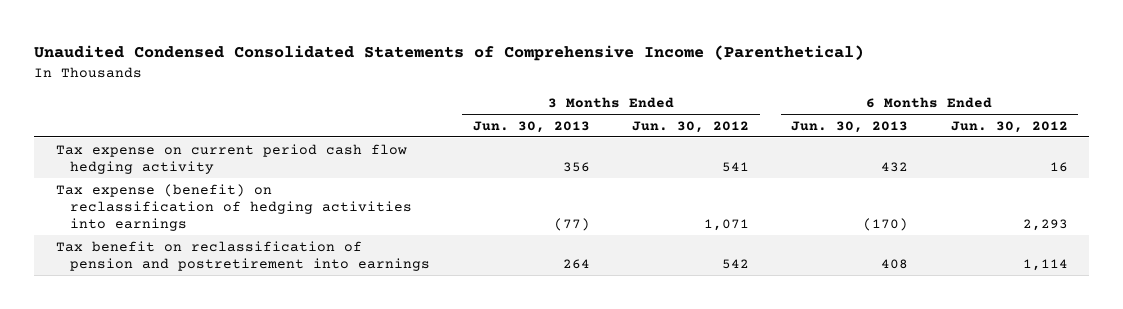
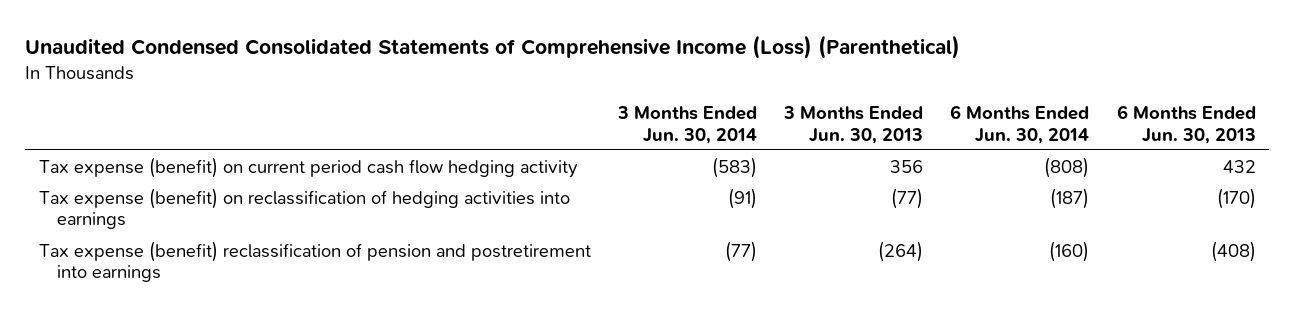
[34,45,865,62] Unaudited Condensed Consolidated Statements of Comprehensive Income (Parenthetical) -> [25,34,961,59] Unaudited Condensed Consolidated Statements of Comprehensive Income (Loss) (Parenthetical)
[631,120,749,133] Jun. 30, 2012 -> none
[950,120,1068,133] Jun. 30, 2012 -> none
none -> [617,105,758,144] 3 Months Ended Jun. 30, 2014
none -> [950,104,1090,144] 6 Months Ended Jun. 30, 2014
[55,143,407,174] Tax expense on current period cash flow hedging activity -> [39,156,579,178] Tax expense (benefit) on current period cash flow hedging activity
[55,240,431,271] Tax benefit on reclassification of pension and postretirement into earnings -> [39,240,592,283] Tax expense (benefit) reclassification of pension and postretirement into earnings
[562,258,590,269] 264 -> [878,240,924,262] (264)
[881,258,909,269] 408 -> [1210,240,1256,262] (408)

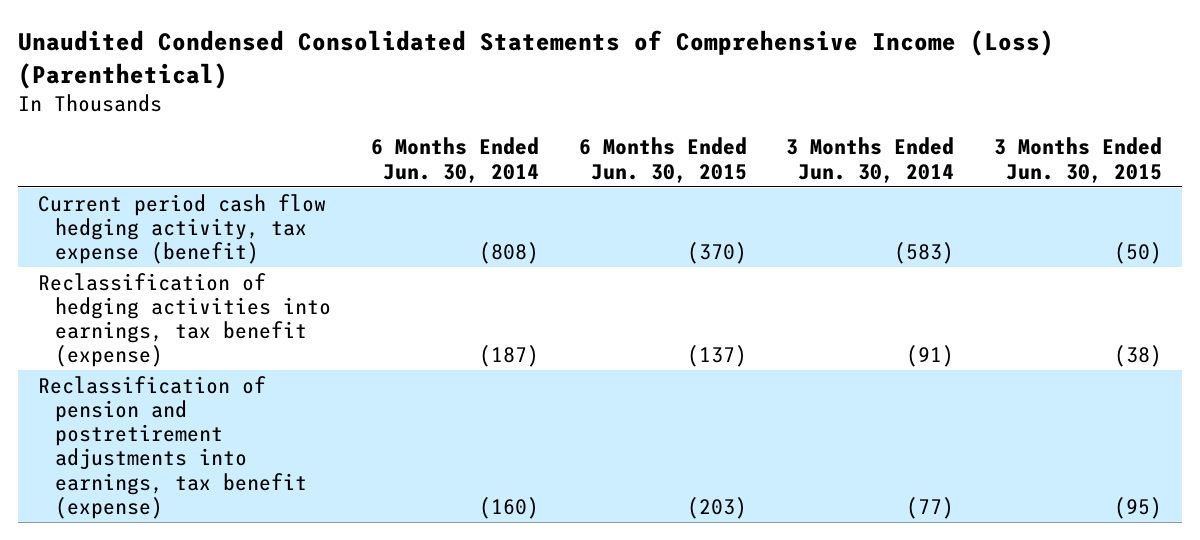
[783,105,924,144] 3 Months Ended Jun. 30, 2013 -> none
[1116,104,1256,144] 6 Months Ended Jun. 30, 2013 -> none
none -> [578,137,747,183] 6 Months Ended Jun. 30, 2015
none -> [994,137,1163,183] 3 Months Ended Jun. 30, 2015
[39,156,579,178] Tax expense (benefit) on current period cash flow hedging activity -> [37,193,326,265] Current period cash flow hedging activity, tax expense (benefit)
[39,187,571,230] Tax expense (benefit) on reclassification of hedging activities into earnings -> [37,272,331,368] Reclassification of hedging activities into earnings, tax benefit (expense)
[39,240,592,283] Tax expense (benefit) reclassification of pension and postretirement into earnings -> [37,375,307,519] Reclassification of pension and postretirement adjustments into earnings, tax benefit (expense)

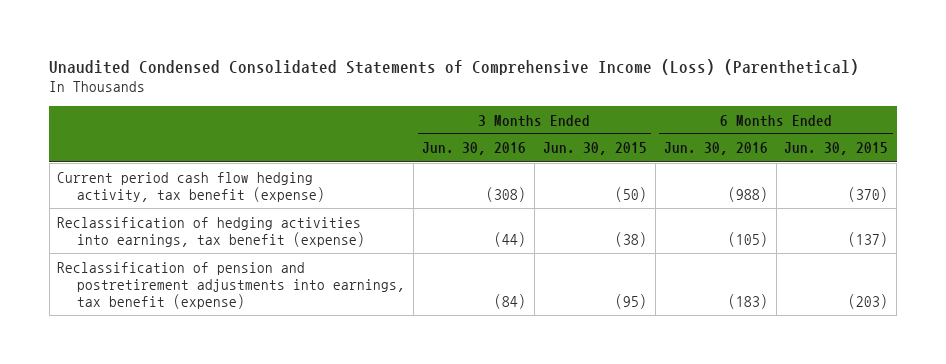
[370,137,539,183] 6 Months Ended Jun. 30, 2014 -> none
[786,137,955,183] 3 Months Ended Jun. 30, 2014 -> none
none -> [422,142,527,156] Jun. 30, 2016
none -> [663,142,768,156] Jun. 30, 2016
[37,193,326,265] Current period cash flow hedging activity, tax expense (benefit) -> [57,171,326,202] Current period cash flow hedging activity, tax benefit (expense)

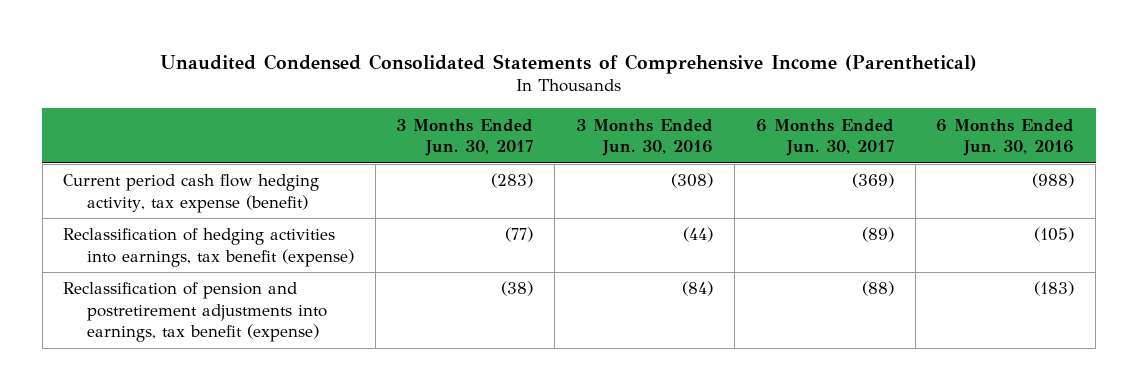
[49,58,860,75] Unaudited Condensed Consolidated Statements of Comprehensive Income (Loss) (Parenthetical) -> [159,53,977,74] Unaudited Condensed Consolidated Statements of Comprehensive Income (Parenthetical)
[542,142,647,156] Jun. 30, 2015 -> none
[784,142,889,156] Jun. 30, 2015 -> none
none -> [396,118,534,157] 3 Months Ended Jun. 30, 2017
none -> [755,118,894,157] 6 Months Ended Jun. 30, 2017
[57,171,326,202] Current period cash flow hedging activity, tax benefit (expense) -> [63,174,320,213] Current period cash flow hedging activity, tax expense (benefit)

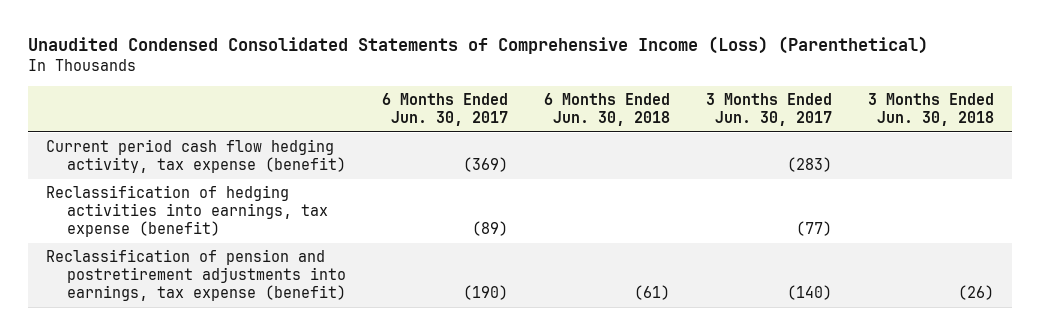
[159,53,977,74] Unaudited Condensed Consolidated Statements of Comprehensive Income (Parenthetical) -> [28,36,929,55] Unaudited Condensed Consolidated Statements of Comprehensive Income (Loss) (Parenthetical)
[576,118,714,157] 3 Months Ended Jun. 30, 2016 -> none
[936,118,1075,157] 6 Months Ended Jun. 30, 2016 -> none
none -> [544,92,671,127] 6 Months Ended Jun. 30, 2018
none -> [867,92,994,127] 3 Months Ended Jun. 30, 2018
[63,228,354,267] Reclassification of hedging activities into earnings, tax benefit (expense) -> [46,185,329,238] Reclassification of hedging activities into earnings, tax expense (benefit)
[63,282,327,343] Reclassification of pension and postretirement adjustments into earnings, tax benefit (expense) -> [46,249,347,302] Reclassification of pension and postretirement adjustments into earnings, tax expense (benefit)
[501,281,534,297] (38) -> [786,285,832,301] (140)
[861,281,894,297] (88) -> [463,285,509,301] (190)

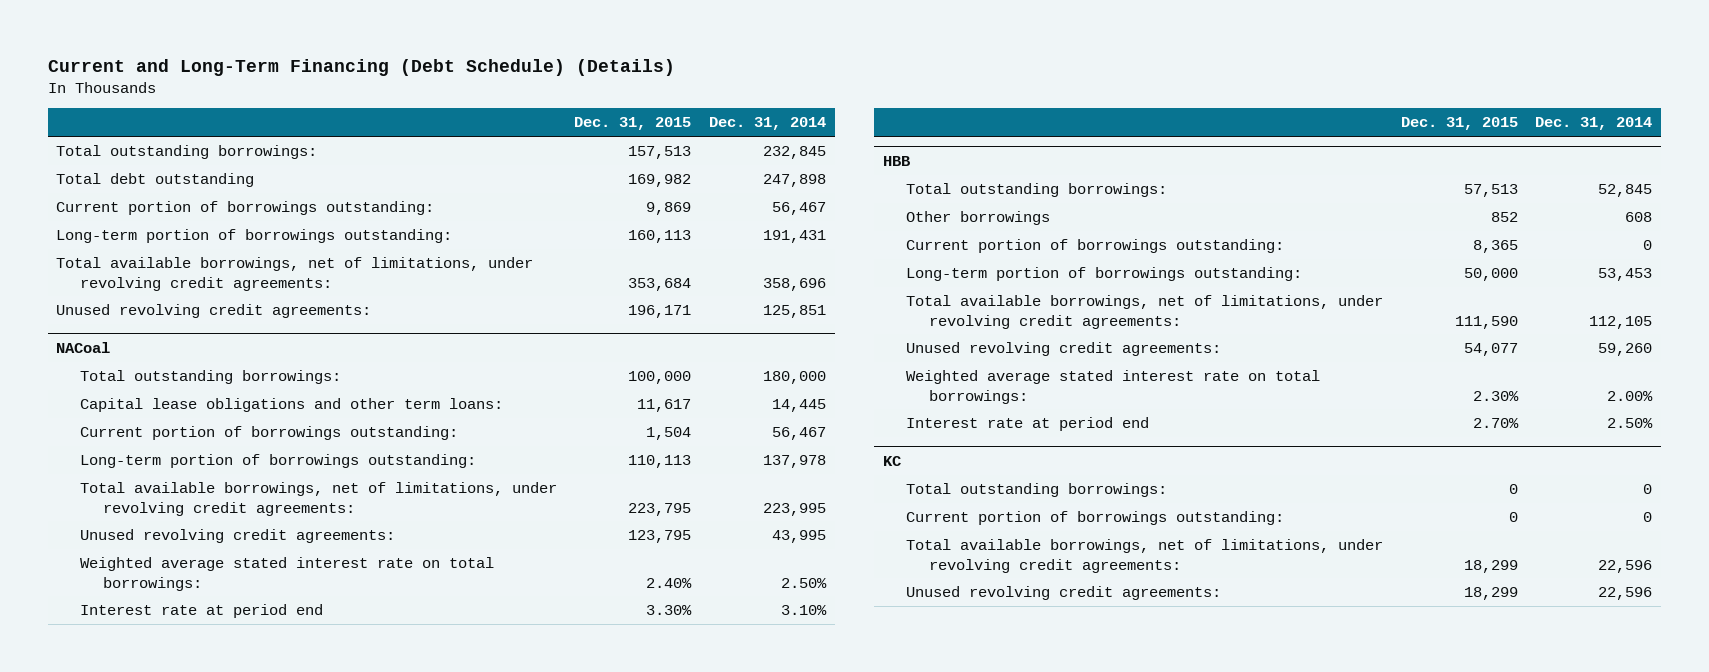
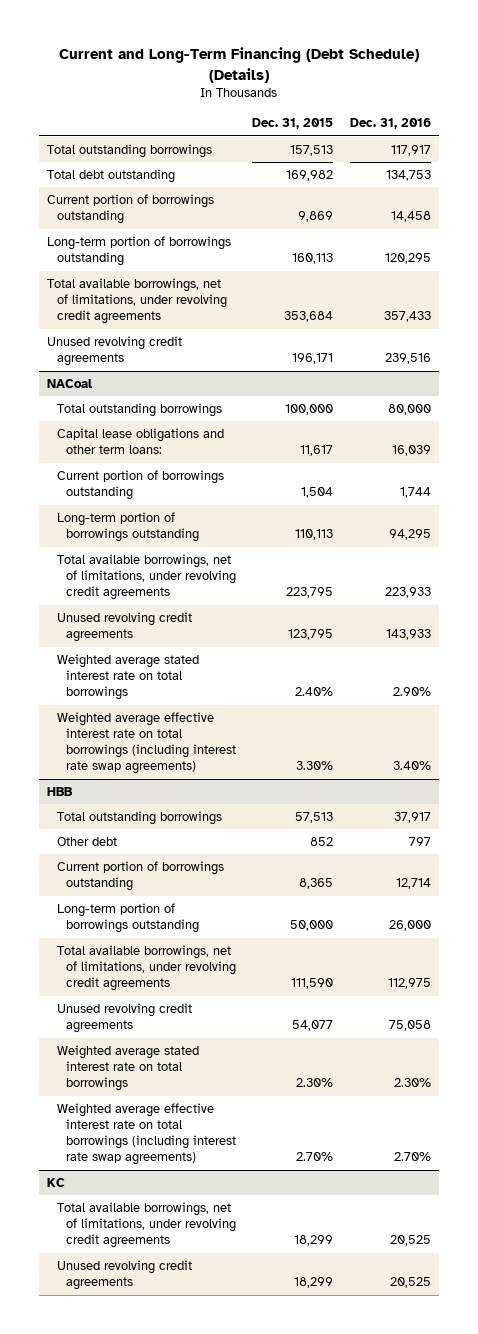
[709,117,827,131] Dec. 31, 2014 -> none
none -> [349,118,431,130] Dec. 31, 2016
[56,145,318,160] Total outstanding borrowings: -> [47,144,213,159] Total outstanding borrowings
[56,201,435,216] Current portion of borrowings outstanding: -> [47,194,215,225] Current portion of borrowings outstanding
[56,229,453,244] Long-term portion of borrowings outstanding: -> [47,236,232,267] Long-term portion of borrowings outstanding
[56,257,534,291] Total available borrowings, net of limitations, under revolving credit agreements: -> [47,278,227,325] Total available borrowings, net of limitations, under revolving credit agreements
[56,304,372,319] Unused revolving credit agreements: -> [47,336,183,367] Unused revolving credit agreements
[79,370,341,385] Total outstanding borrowings: -> [56,403,222,418] Total outstanding borrowings
[79,426,458,441] Current portion of borrowings outstanding: -> [56,470,224,501] Current portion of borrowings outstanding
[79,454,476,469] Long-term portion of borrowings outstanding: -> [56,512,200,543] Long-term portion of borrowings outstanding
[79,482,557,516] Total available borrowings, net of limitations, under revolving credit agreements: -> [56,554,237,601] Total available borrowings, net of limitations, under revolving credit agreements
[79,529,395,544] Unused revolving credit agreements: -> [56,612,192,643] Unused revolving credit agreements
[79,557,494,591] Weighted average stated interest rate on total borrowings: -> [56,654,199,701] Weighted average stated interest rate on total borrowings
[79,604,323,619] Interest rate at period end -> [56,712,237,775] Weighted average effective interest rate on total borrowings (including interest rate swap agreements)
[905,183,1167,198] Total outstanding borrowings: -> [56,811,222,826] Total outstanding borrowings
[905,211,1050,226] Other borrowings -> [56,837,117,847] Other debt
[905,239,1284,254] Current portion of borrowings outstanding: -> [56,861,224,892] Current portion of borrowings outstanding
[905,267,1302,282] Long-term portion of borrowings outstanding: -> [56,903,200,934] Long-term portion of borrowings outstanding
[905,295,1383,329] Total available borrowings, net of limitations, under revolving credit agreements: -> [56,945,237,992] Total available borrowings, net of limitations, under revolving credit agreements
[905,342,1221,357] Unused revolving credit agreements: -> [56,1003,192,1034] Unused revolving credit agreements
[905,370,1320,404] Weighted average stated interest rate on total borrowings: -> [56,1045,199,1092] Weighted average stated interest rate on total borrowings
[905,417,1149,432] Interest rate at period end -> [56,1103,237,1166] Weighted average effective interest rate on total borrowings (including interest rate swap agreements)
[905,483,1167,498] Total outstanding borrowings: -> none
[905,511,1284,526] Current portion of borrowings outstanding: -> none
[905,539,1383,573] Total available borrowings, net of limitations, under revolving credit agreements: -> [56,1202,237,1249] Total available borrowings, net of limitations, under revolving credit agreements
[905,586,1221,601] Unused revolving credit agreements: -> [56,1260,192,1291] Unused revolving credit agreements

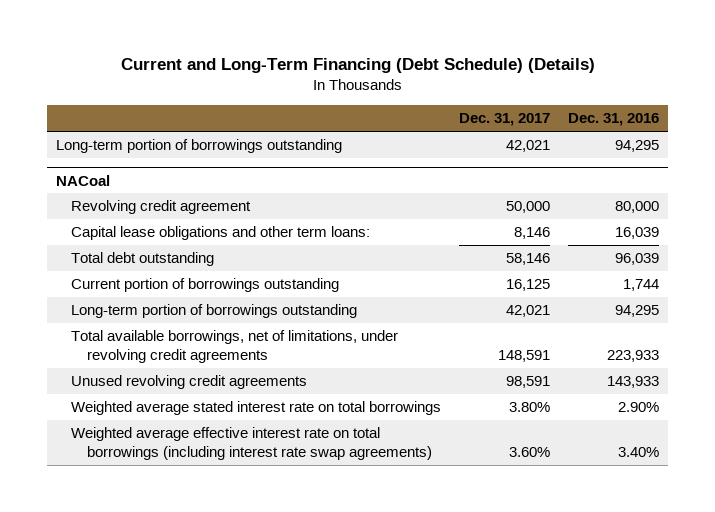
[252,118,334,130] Dec. 31, 2015 -> none
none -> [459,113,551,127] Dec. 31, 2017
[47,144,213,159] Total outstanding borrowings -> none
[47,169,176,184] Total debt outstanding -> none
[47,194,215,225] Current portion of borrowings outstanding -> none
[47,278,227,325] Total available borrowings, net of limitations, under revolving credit agreements -> none
[47,336,183,367] Unused revolving credit agreements -> none
[384,253,431,265] 120,295 -> [615,140,660,153] 94,295
[56,403,222,418] Total outstanding borrowings -> [71,200,252,215] Revolving credit agreement
none -> [71,252,215,267] Total debt outstanding
[47,787,74,797] HBB -> none
[56,811,222,826] Total outstanding borrowings -> none
[56,837,117,847] Other debt -> none
[56,861,224,892] Current portion of borrowings outstanding -> none
[56,903,200,934] Long-term portion of borrowings outstanding -> none
[56,945,237,992] Total available borrowings, net of limitations, under revolving credit agreements -> none
[56,1003,192,1034] Unused revolving credit agreements -> none
[56,1045,199,1092] Weighted average stated interest rate on total borrowings -> none
[56,1103,237,1166] Weighted average effective interest rate on total borrowings (including interest rate swap agreements) -> none
[47,1178,66,1188] KC -> none
[56,1202,237,1249] Total available borrowings, net of limitations, under revolving credit agreements -> none
[56,1260,192,1291] Unused revolving credit agreements -> none

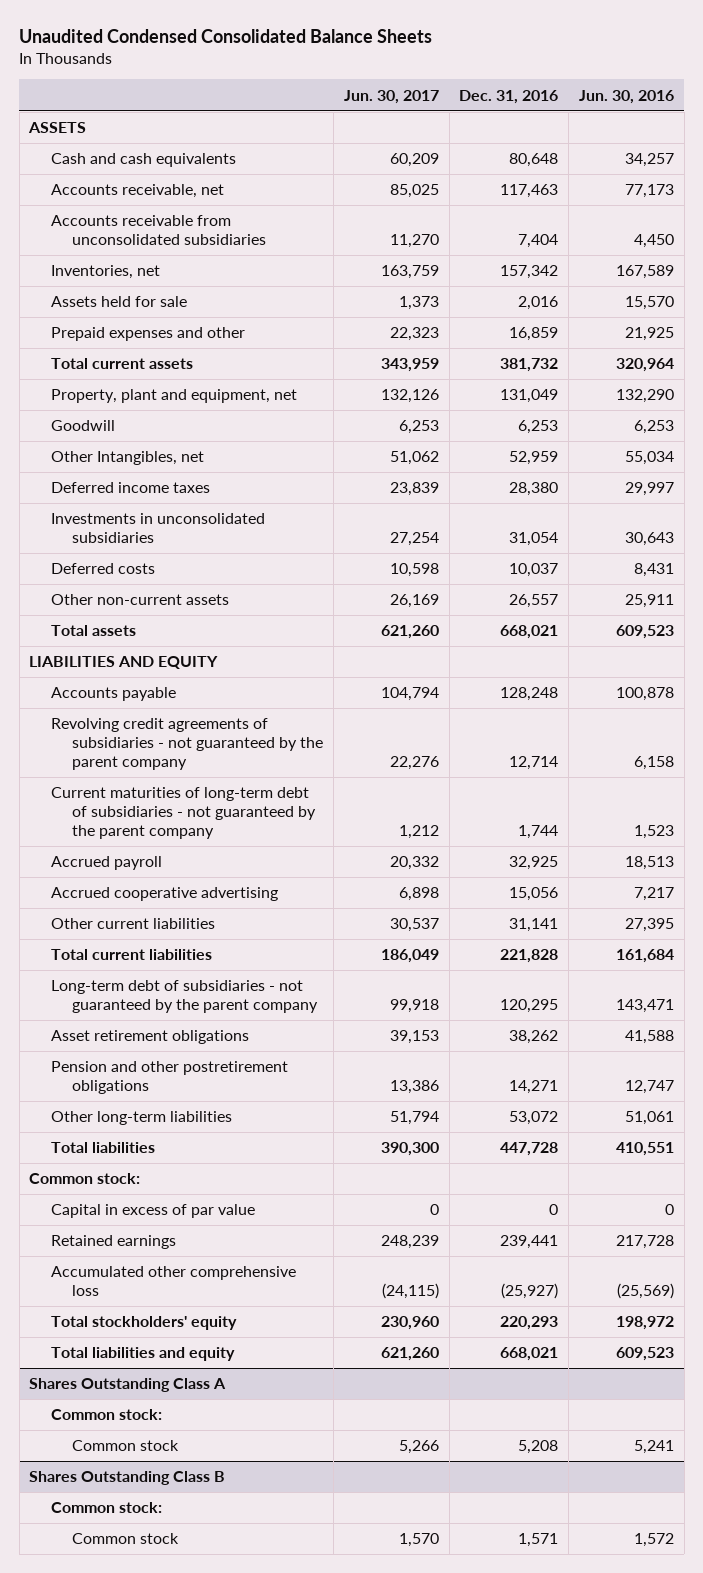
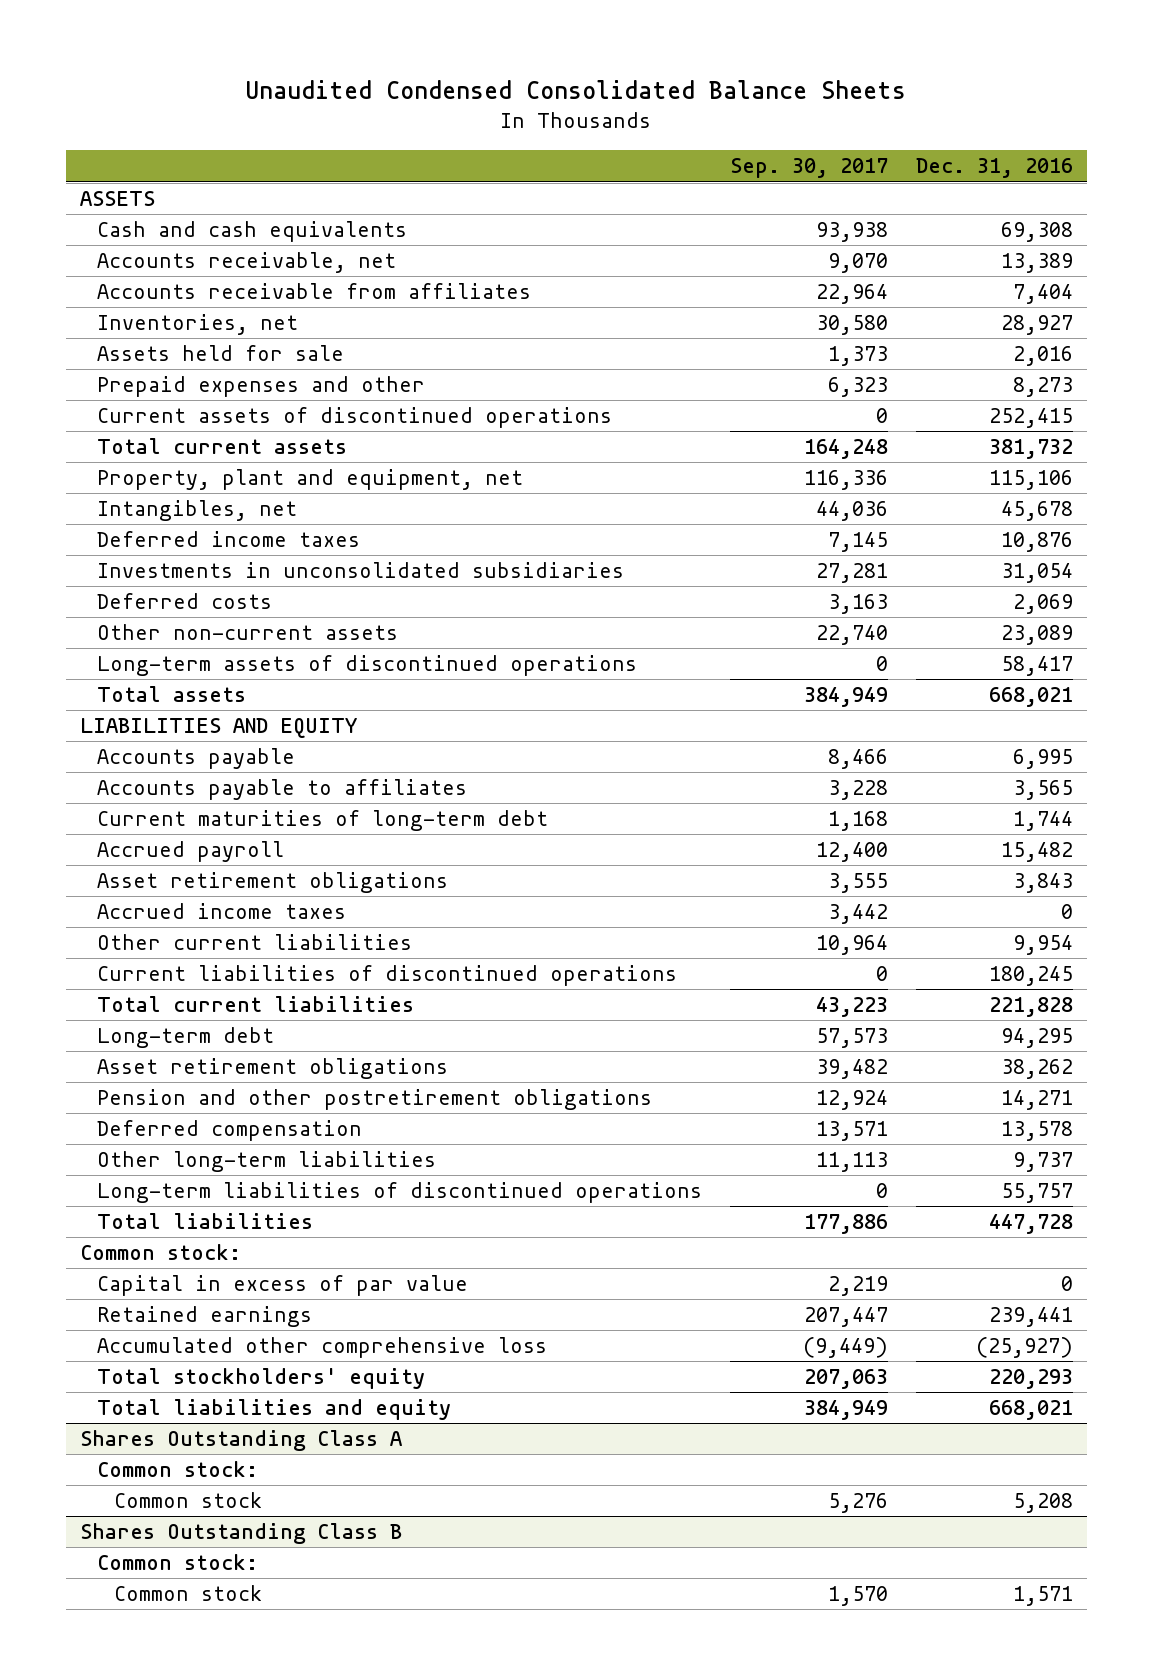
[343,89,439,104] Jun. 30, 2017 -> none
[578,89,674,104] Jun. 30, 2016 -> none
none -> [729,158,888,179] Sep. 30, 2017
[509,153,559,168] 80,648 -> [1001,222,1074,243] 69,308
[500,184,559,199] 117,463 -> [1001,253,1074,274] 13,389
[50,215,267,246] Accounts receivable from unconsolidated subsidiaries -> [96,283,531,300] Accounts receivable from affiliates
[500,265,559,280] 157,342 -> [1001,315,1074,336] 28,927
[509,327,559,342] 16,859 -> [1013,377,1074,398] 8,273
none -> [96,407,612,429] Current assets of discontinued operations
[50,420,115,432] Goodwill -> none
[500,389,559,404] 131,049 -> [989,470,1074,491] 115,106
[50,451,204,466] Other Intangibles, net -> [96,500,297,522] Intangibles, net
[509,451,559,466] 52,959 -> [1001,501,1074,522] 45,678
[509,482,559,497] 28,380 -> [1001,532,1074,553] 10,876
[509,563,559,578] 10,037 -> [1013,594,1074,615] 2,069
[509,594,559,609] 26,557 -> [1001,625,1074,646] 23,089
none -> [96,655,637,677] Long-term assets of discontinued operations
[50,718,324,771] Revolving credit agreements of subsidiaries - not guaranteed by the parent company -> none
[50,887,278,902] Accrued cooperative advertising -> none
[500,687,559,702] 128,248 -> [1013,749,1074,770] 6,995
none -> [96,779,467,801] Accounts payable to affiliates
[50,787,317,840] Current maturities of long-term debt of subsidiaries - not guaranteed by the parent company -> [96,810,548,832] Current maturities of long-term debt
[509,856,559,871] 32,925 -> [1001,842,1074,863] 15,482
none -> [96,872,448,894] Asset retirement obligations
none -> [96,903,346,920] Accrued income taxes
[509,918,559,933] 31,141 -> [1013,935,1074,956] 9,954
none -> [96,965,677,987] Current liabilities of discontinued operations
[50,980,319,1014] Long-term debt of subsidiaries - not guaranteed by the parent company -> [96,1027,274,1049] Long-term debt
[500,999,559,1014] 120,295 -> [1001,1028,1074,1049] 94,295
none -> [96,1120,362,1142] Deferred compensation
[509,1111,559,1126] 53,072 -> [1013,1152,1074,1173] 9,737
none -> [96,1182,702,1204] Long-term liabilities of discontinued operations

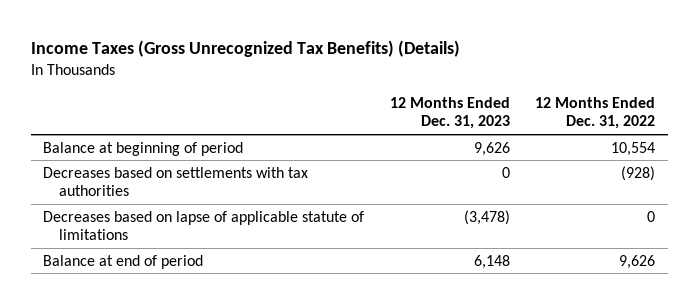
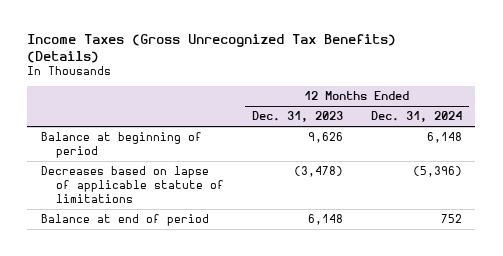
[535,97,656,130] 12 Months Ended Dec. 31, 2022 -> none
none -> [370,111,462,123] Dec. 31, 2024
[43,166,309,197] Decreases based on settlements with tax authorities -> none

